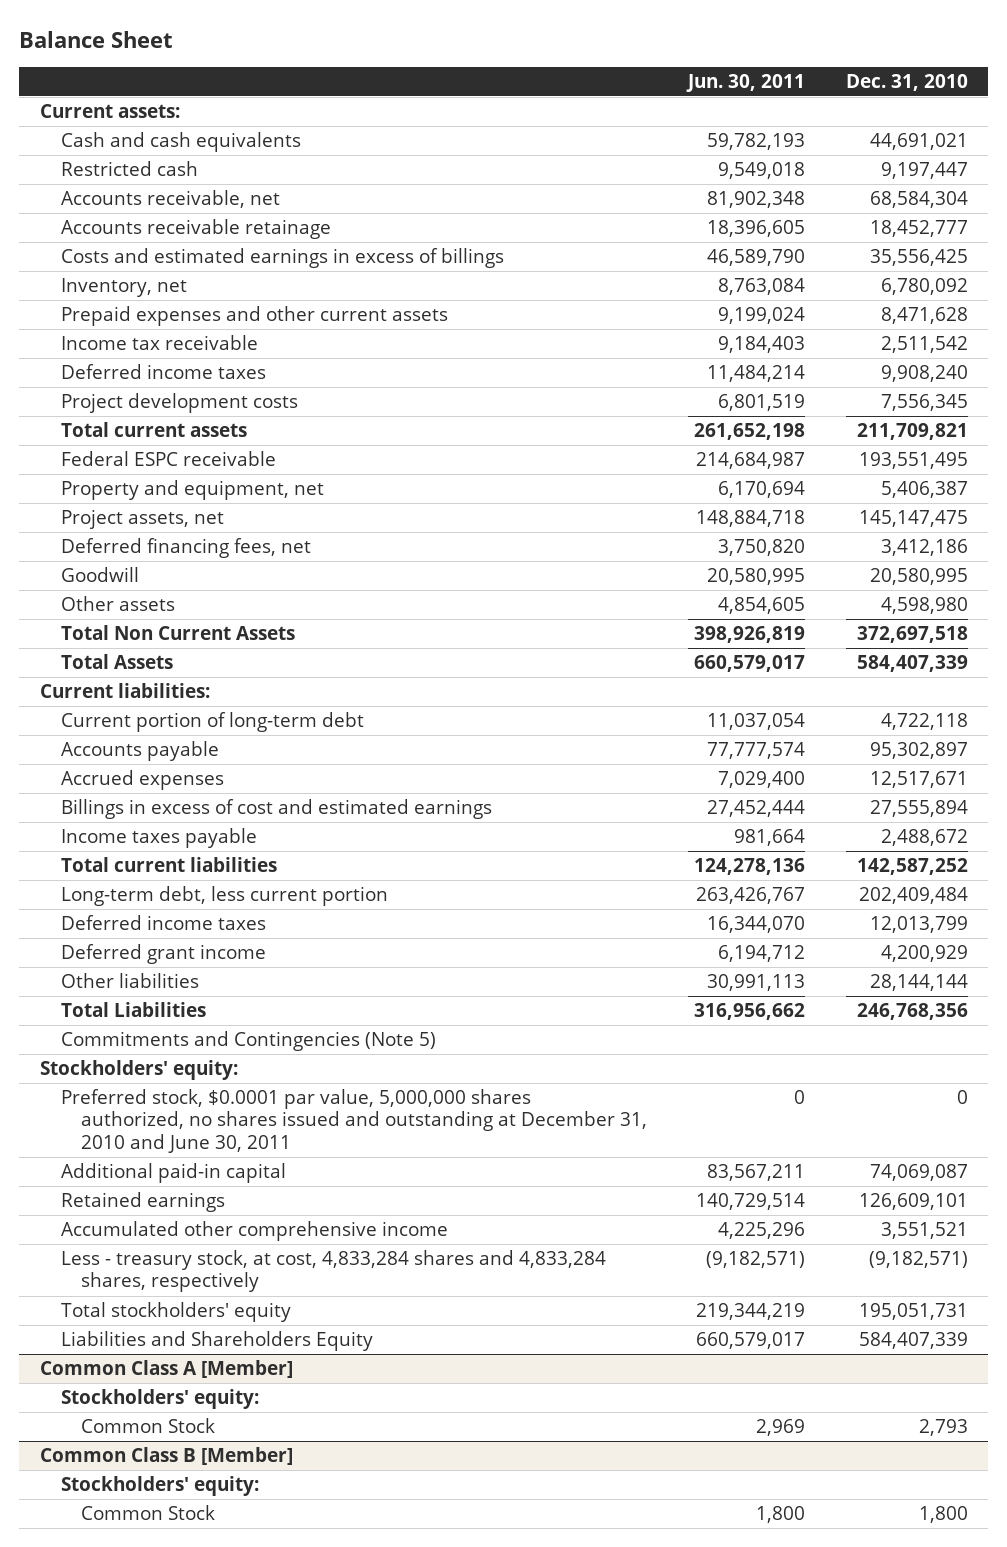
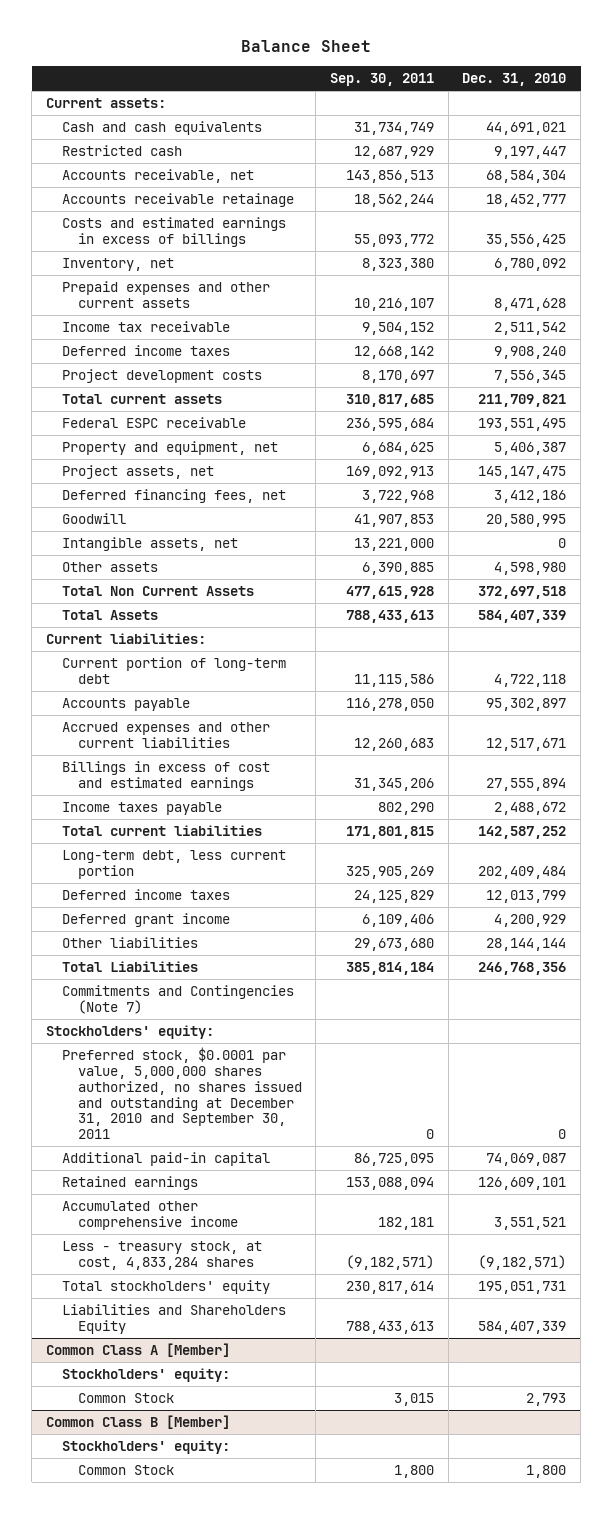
[686,73,806,92] Jun. 30, 2011 -> none
none -> [330,72,435,86] Sep. 30, 2011
none -> [61,537,238,552] Intangible assets, net
[60,770,224,791] Accrued expenses -> [61,722,270,748] Accrued expenses and other current liabilities
[60,1031,436,1052] Commitments and Contingencies (Note 5) -> [61,985,294,1014] Commitments and Contingencies (Note 7)
[60,1089,648,1153] Preferred stock, $0.0001 par value, 5,000,000 shares authorized, no shares issued and outstanding at December 31, 2010 and June 30, 2011 -> [61,1047,302,1140] Preferred stock, $0.0001 par value, 5,000,000 shares authorized, no shares issued and outstanding at December 31, 2010 and September 30, 2011
[60,1250,606,1293] Less - treasury stock, at cost, 4,833,284 shares and 4,833,284 shares, respectively -> [61,1241,262,1270] Less - treasury stock, at cost, 4,833,284 shares

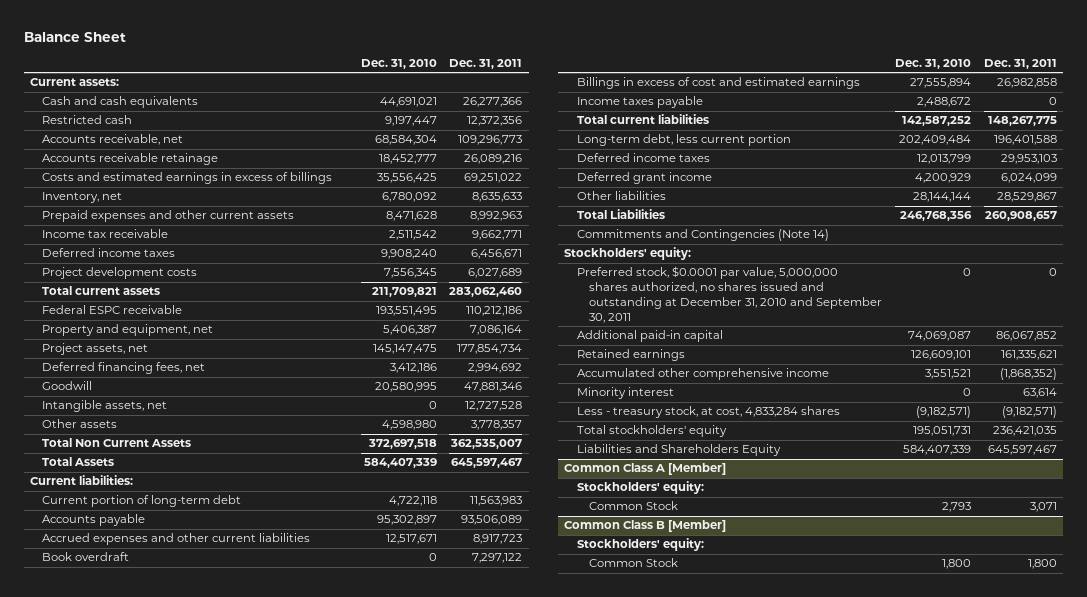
[330,72,435,86] Sep. 30, 2011 -> none
none -> [449,59,523,70] Dec. 31, 2011
none -> [42,552,130,562] Book overdraft
[61,985,294,1014] Commitments and Contingencies (Note 7) -> [576,229,829,242] Commitments and Contingencies (Note 14)
none -> [576,387,674,400] Minority interest

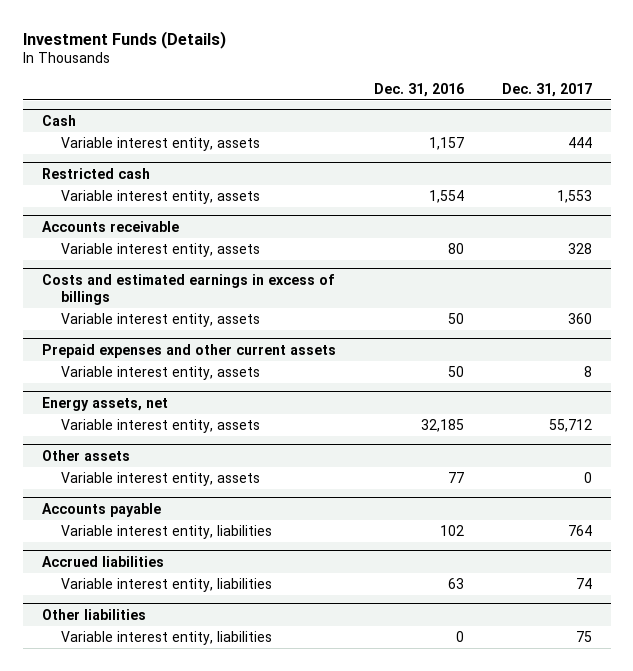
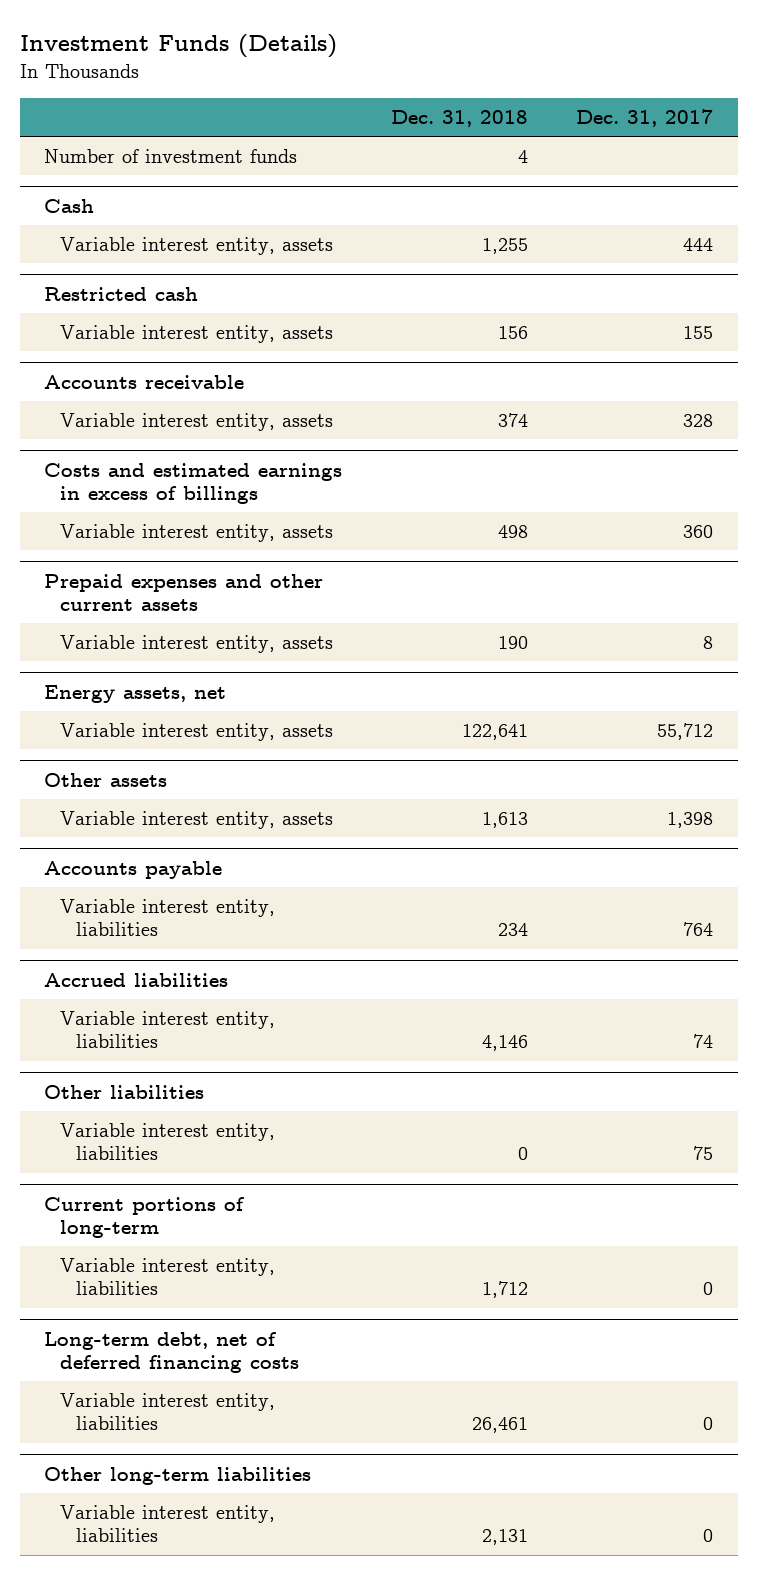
[373,82,464,97] Dec. 31, 2016 -> none
none -> [390,109,528,127] Dec. 31, 2018
none -> [44,149,298,164] Number of investment funds
[556,190,592,204] 1,553 -> [683,326,714,340] 155
[583,472,592,484] 0 -> [667,812,714,829] 1,398
none -> [44,1196,246,1239] Current portions of long-term
none -> [59,1258,275,1296] Variable interest entity, liabilities
none -> [44,1331,299,1374] Long-term debt, net of deferred financing costs
none -> [59,1393,275,1431] Variable interest entity, liabilities
none -> [44,1466,312,1485] Other long-term liabilities
none -> [59,1505,275,1543] Variable interest entity, liabilities

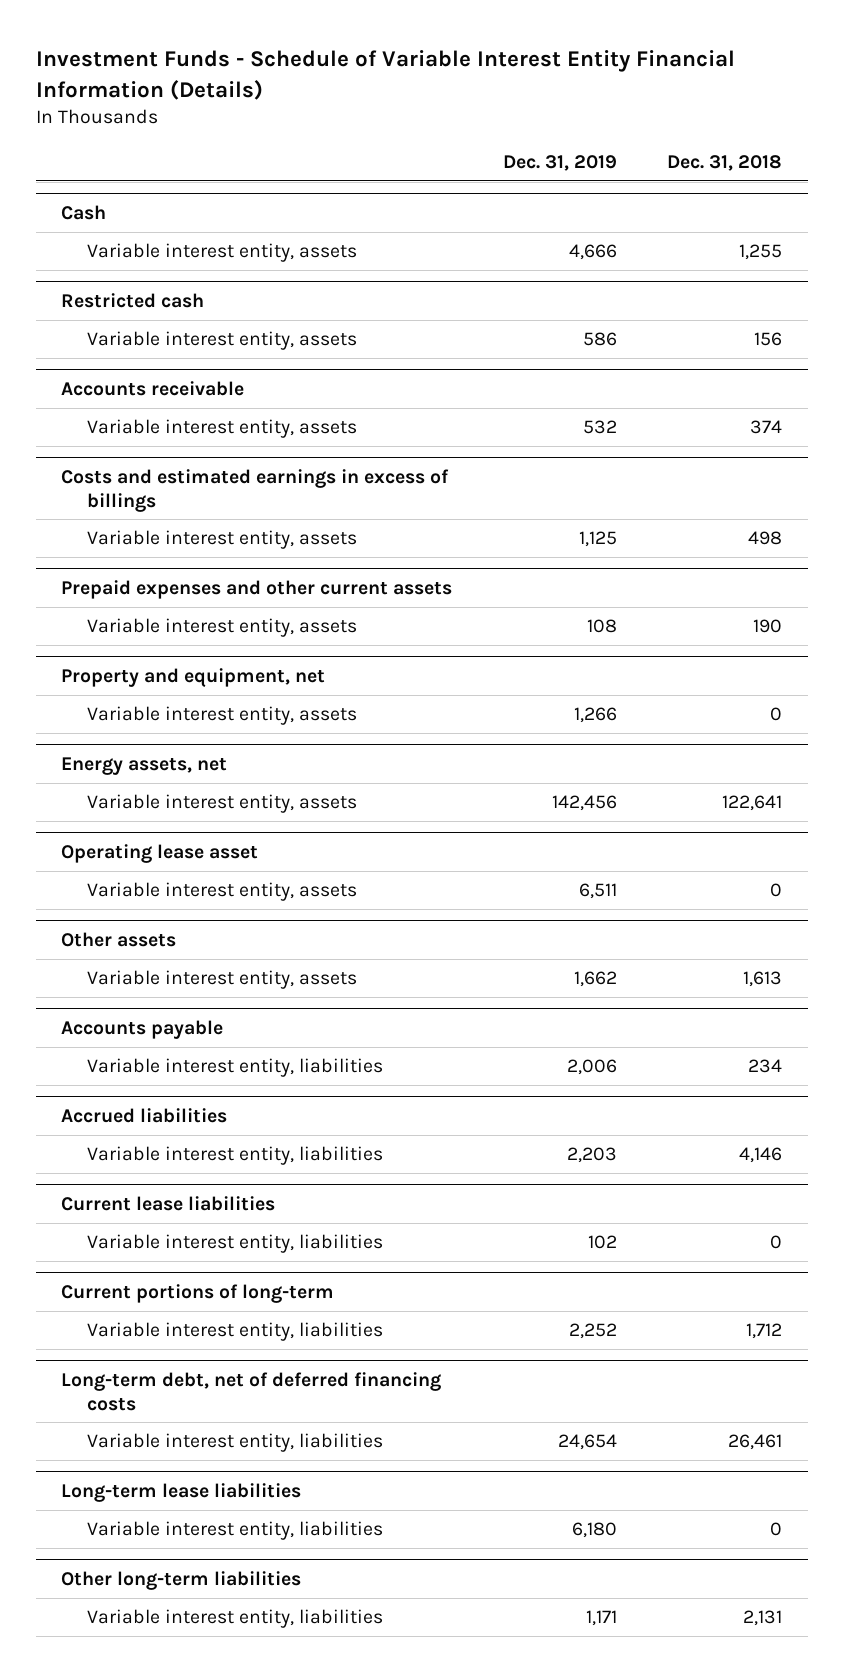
[19,33,337,58] Investment Funds (Details) -> [35,50,735,100] Investment Funds - Schedule of Variable Interest Entity Financial Information (Details)
[576,108,714,127] Dec. 31, 2017 -> none
none -> [502,155,617,172] Dec. 31, 2019
[44,149,298,164] Number of investment funds -> none
none -> [60,667,325,687] Property and equipment, net
none -> [86,706,357,726] Variable interest entity, assets
none -> [60,843,258,863] Operating lease asset
none -> [86,882,357,902] Variable interest entity, assets
[44,1084,205,1099] Other liabilities -> none
none -> [60,1195,275,1211] Current lease liabilities
none -> [60,1482,301,1502] Long-term lease liabilities
none -> [86,1521,383,1541] Variable interest entity, liabilities

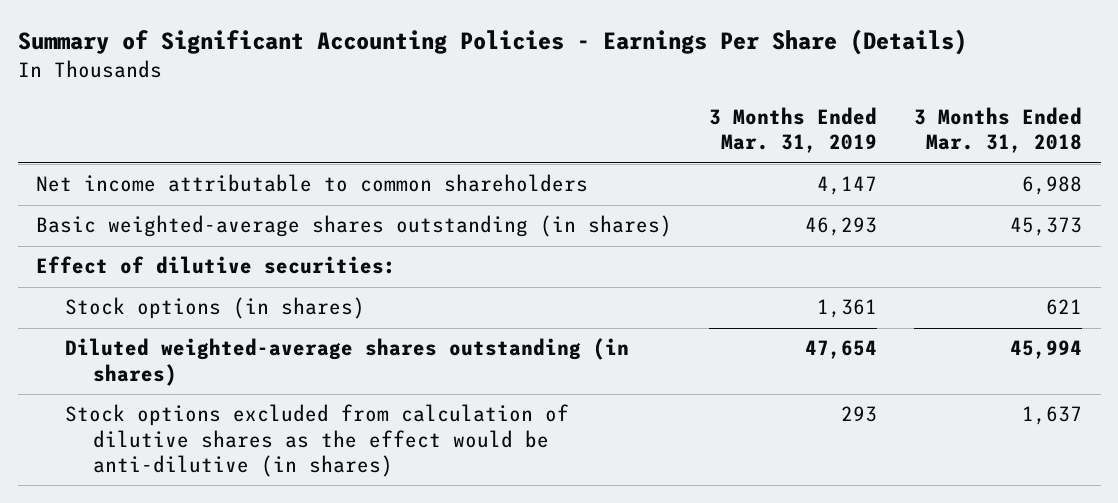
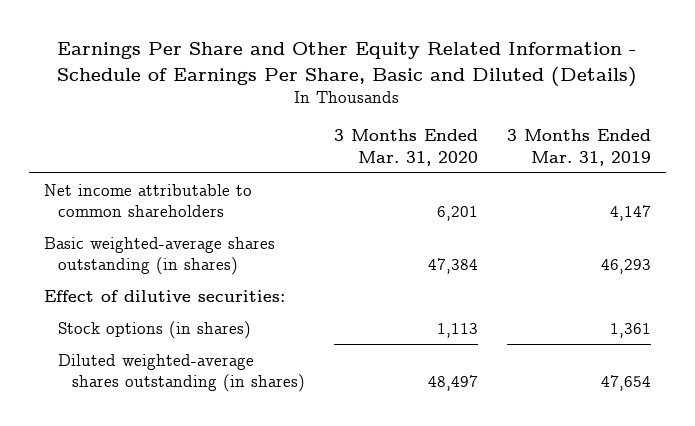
[17,29,967,56] Summary of Significant Accounting Policies - Earnings Per Share (Details) -> [57,41,638,87] Earnings Per Share and Other Equity Related Information - Schedule of Earnings Per Share, Basic and Diluted (Details)
[914,107,1083,154] 3 Months Ended Mar. 31, 2018 -> none
none -> [334,129,479,166] 3 Months Ended Mar. 31, 2020
[64,404,569,477] Stock options excluded from calculation of dilutive shares as the effect would be anti-dilutive (in shares) -> none

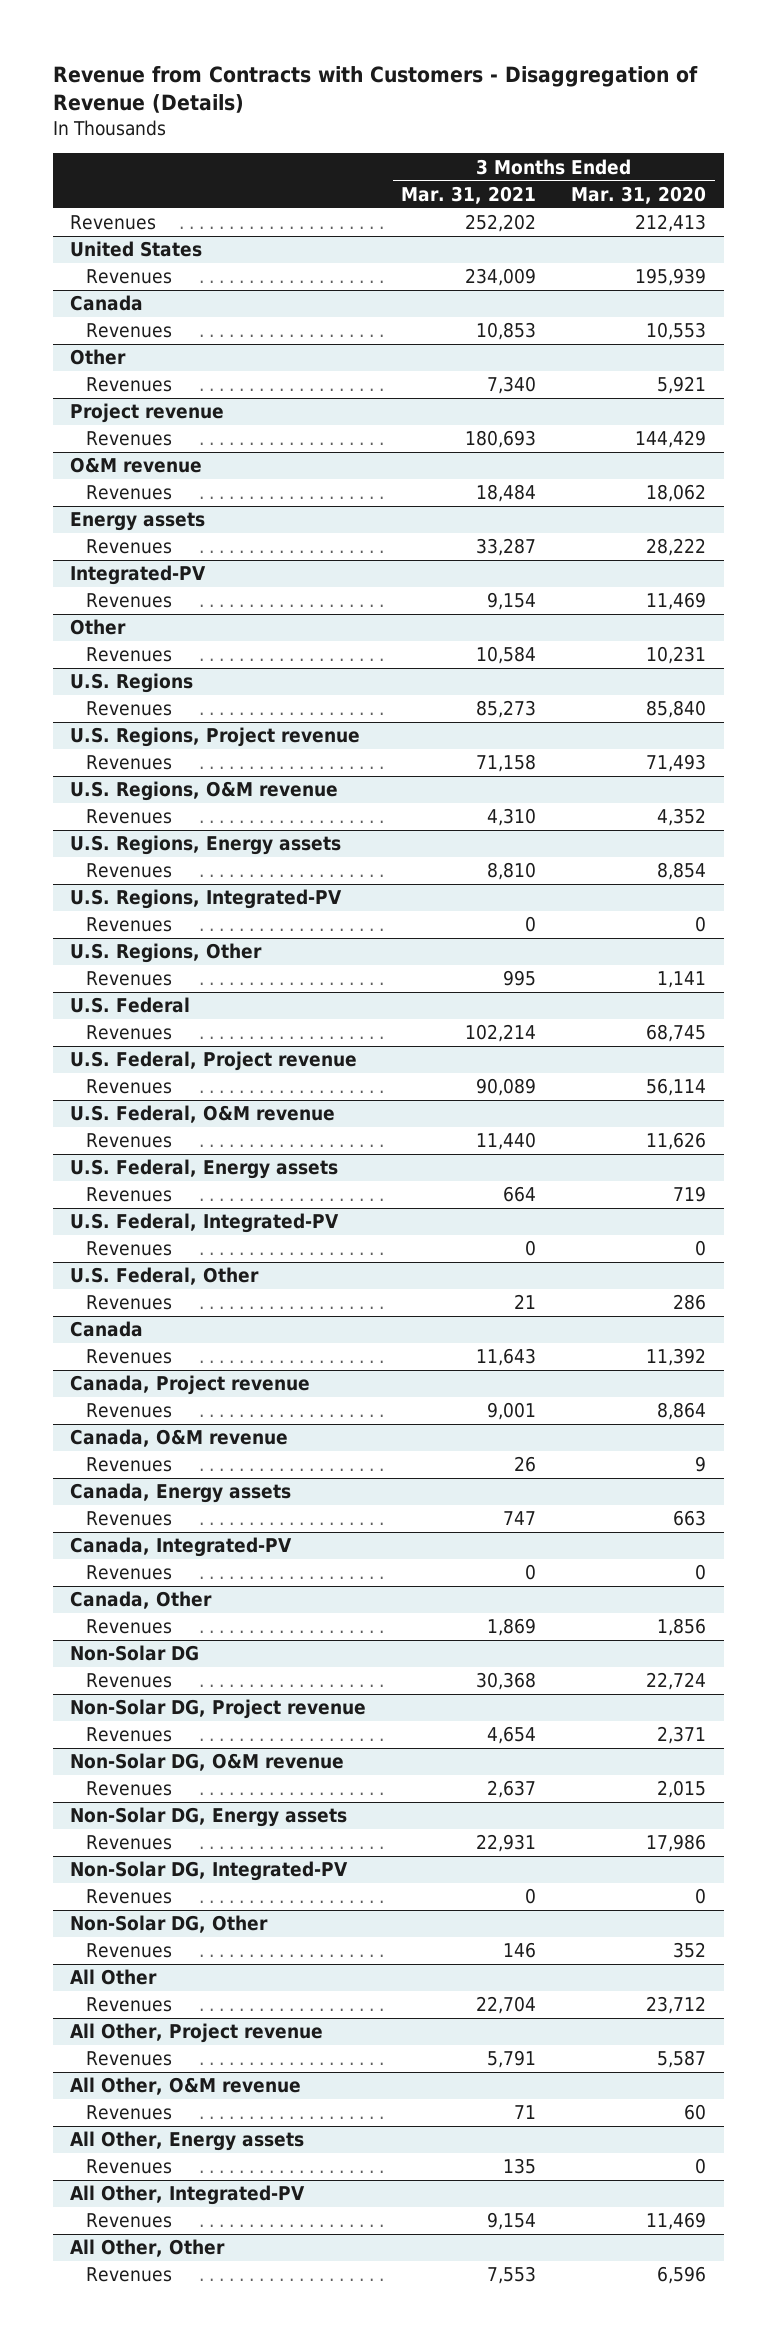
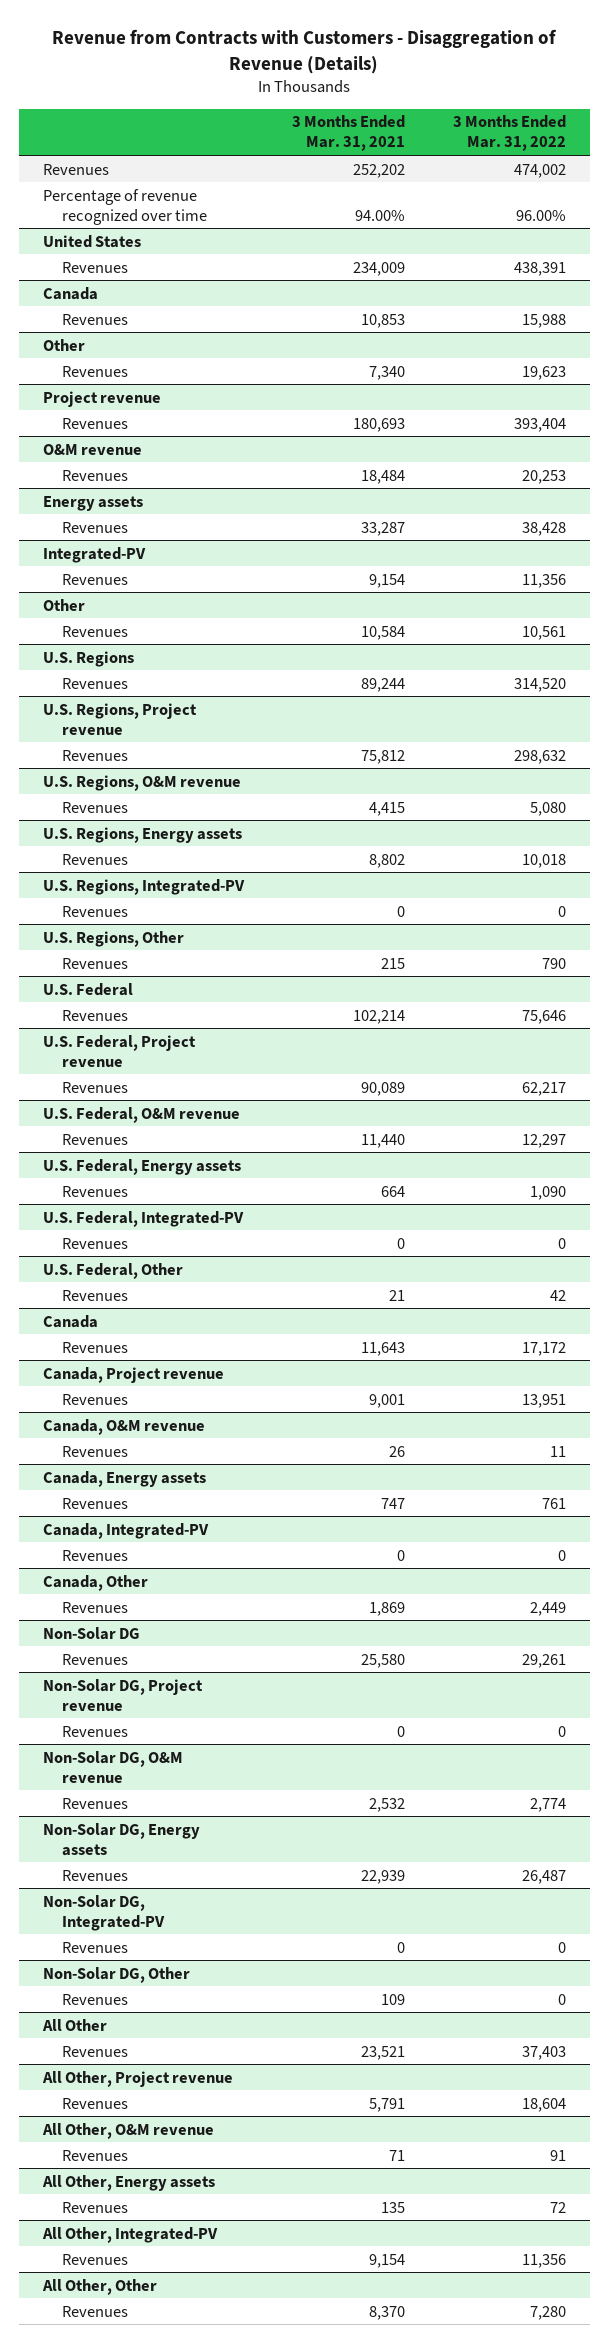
[571,185,707,204] Mar. 31, 2020 -> none
none -> [452,115,566,152] 3 Months Ended Mar. 31, 2022
none -> [42,188,208,225] Percentage of revenue recognized over time
[476,700,537,719] 85,273 -> [360,677,405,692] 89,244
[476,754,537,773] 71,158 -> [360,749,405,764] 75,812
[487,808,537,827] 4,310 -> [368,801,405,816] 4,415
[487,862,537,881] 8,810 -> [368,853,405,868] 8,802
[503,970,537,987] 995 -> [380,957,405,969] 215
[476,1672,537,1691] 30,368 -> [360,1653,405,1668] 25,580
[487,1726,537,1745] 4,654 -> [396,1725,405,1737] 0
[487,1780,537,1799] 2,637 -> [368,1797,405,1812] 2,532
[476,1834,537,1853] 22,931 -> [360,1869,405,1884] 22,939
[503,1942,537,1959] 146 -> [380,1993,405,2005] 109
[476,1996,537,2015] 22,704 -> [360,2045,405,2060] 23,521
[487,2266,537,2285] 7,553 -> [368,2305,405,2320] 8,370

